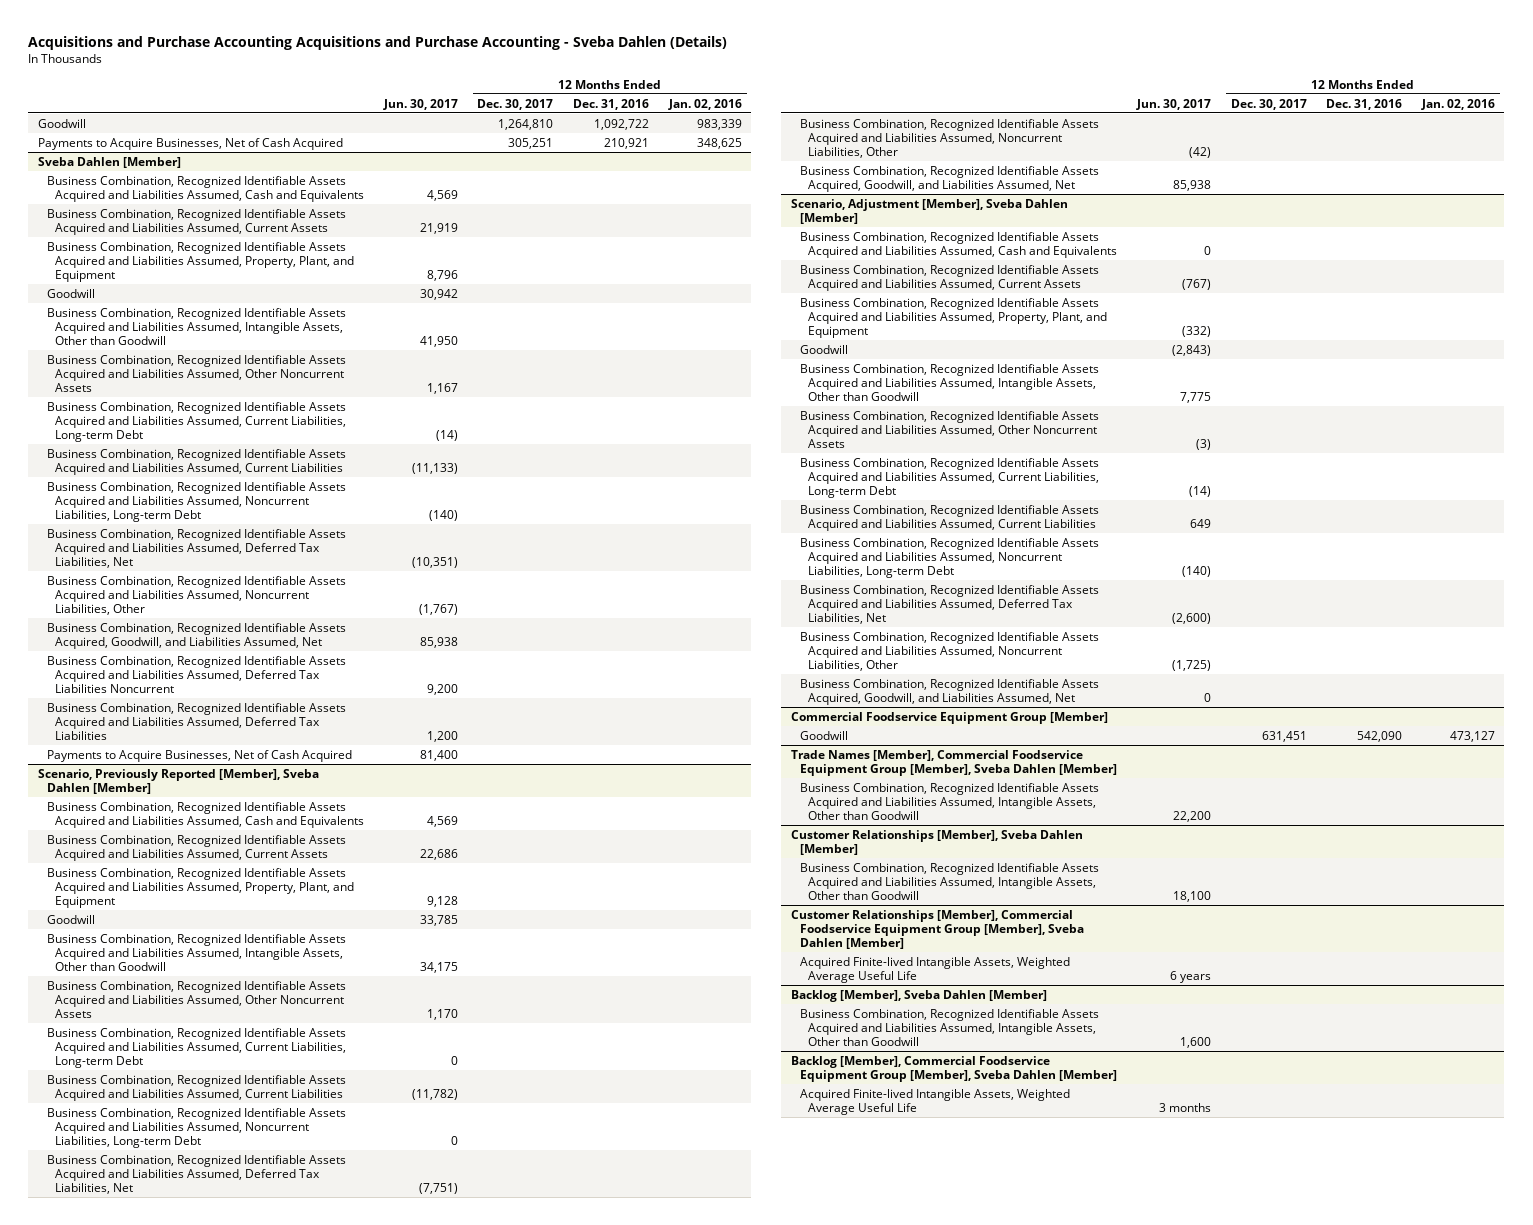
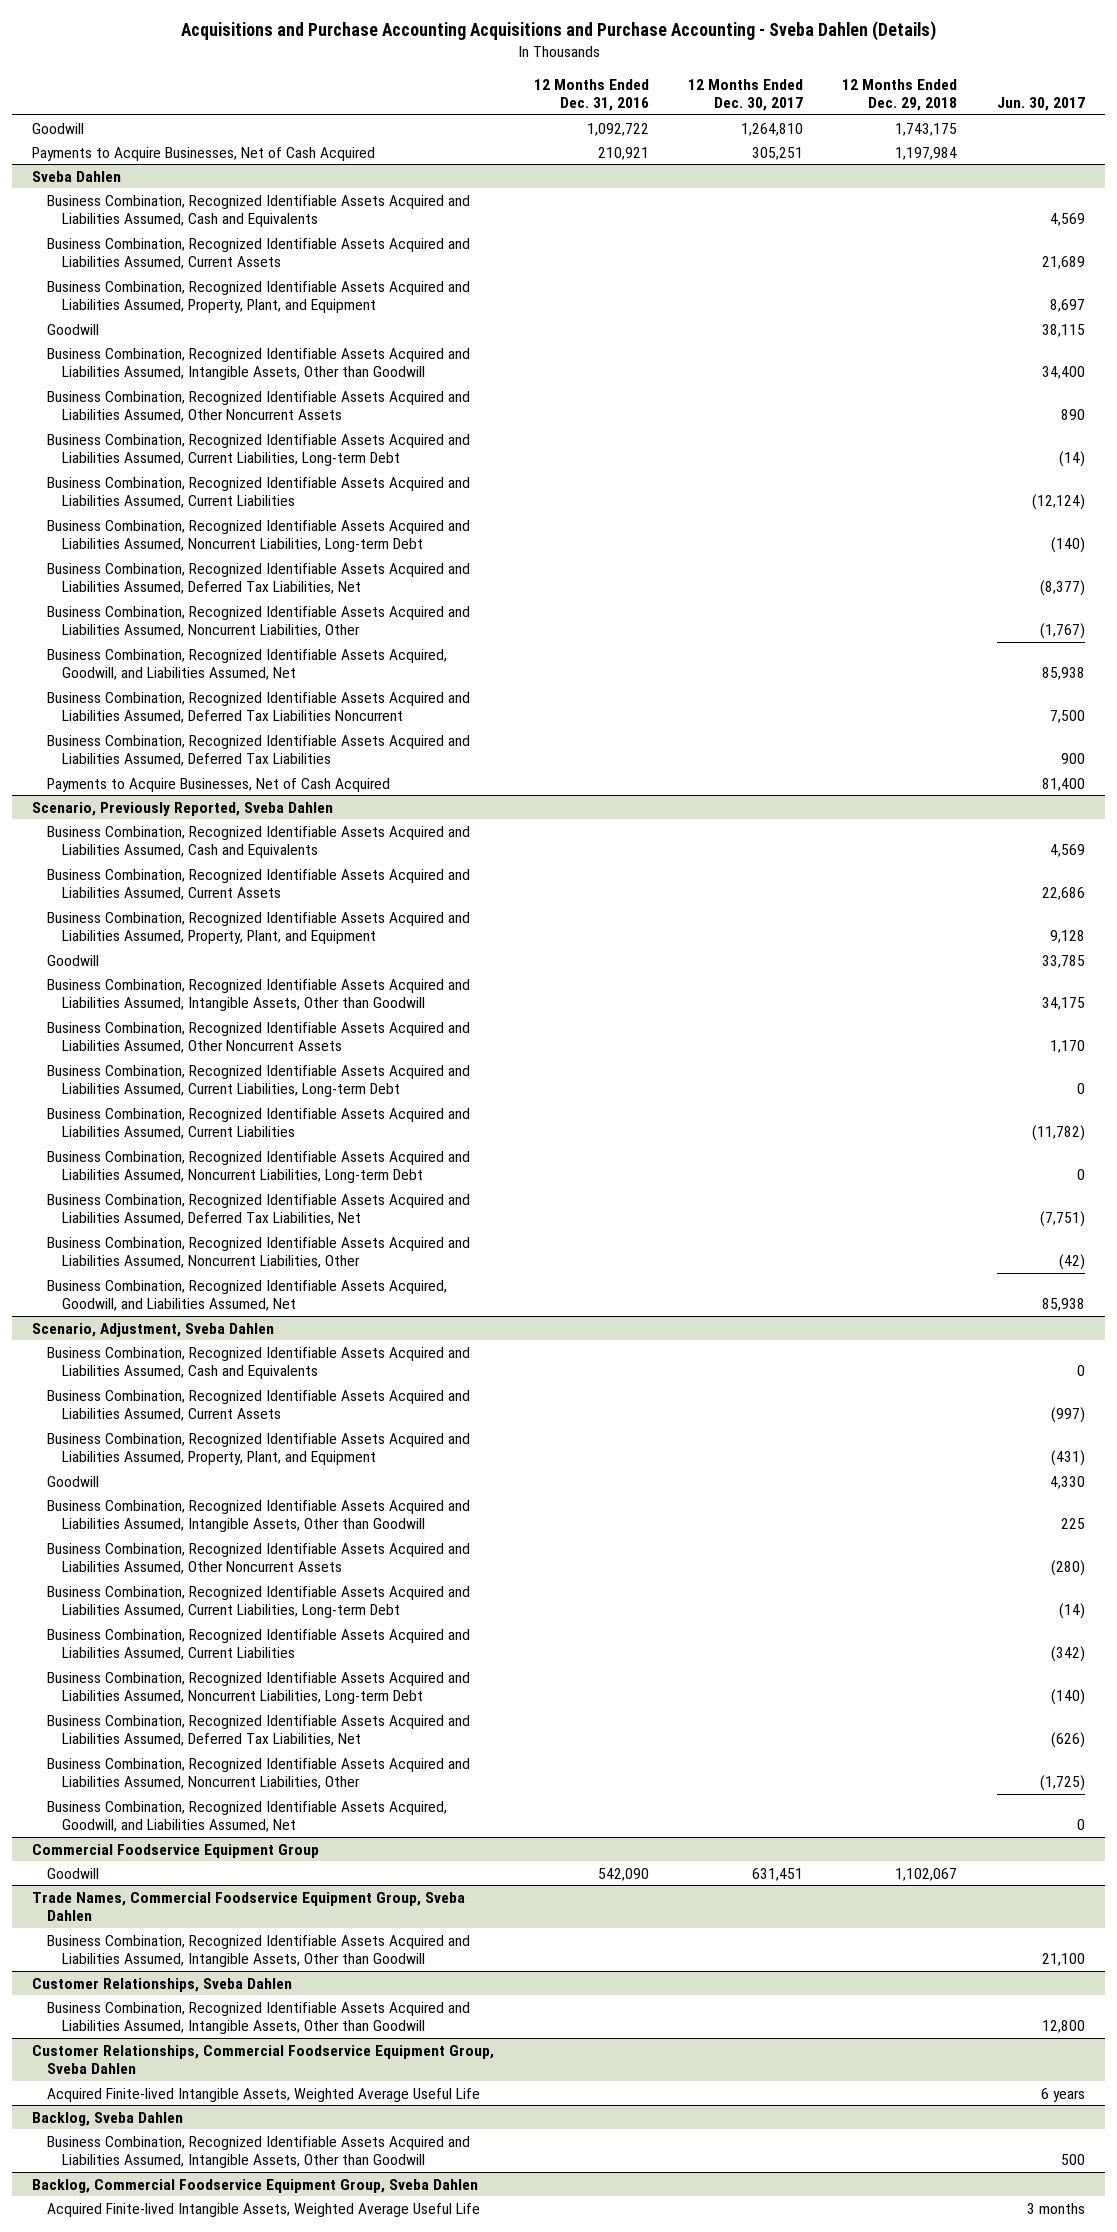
[667,98,742,110] Jan. 02, 2016 -> none
none -> [842,78,958,112] 12 Months Ended Dec. 29, 2018
[38,156,182,168] Sveba Dahlen [Member] -> [32,170,122,182] Sveba Dahlen
[419,222,458,234] 21,919 -> [1041,256,1085,270] 21,689
[426,269,458,281] 8,796 -> [1049,299,1085,313] 8,697
[419,288,458,300] 30,942 -> [1041,323,1085,337] 38,115
[419,335,458,347] 41,950 -> [1041,366,1085,380] 34,400
[426,382,458,394] 1,167 -> [1060,409,1085,421] 890
[411,462,458,474] (11,133) -> [1031,494,1085,511] (12,124)
[411,556,458,568] (10,351) -> [1039,580,1085,597] (8,377)
[426,683,458,695] 9,200 -> [1049,710,1085,724] 7,500
[426,730,458,742] 1,200 -> [1060,753,1085,765] 900
[38,768,320,794] Scenario, Previously Reported [Member], Sveba Dahlen [Member] -> [32,801,334,816] Scenario, Previously Reported, Sveba Dahlen
[791,198,1069,224] Scenario, Adjustment [Member], Sveba Dahlen [Member] -> [32,1322,275,1337] Scenario, Adjustment, Sveba Dahlen
[1181,278,1211,290] (767) -> [1050,1407,1085,1424] (997)
[1181,325,1211,337] (332) -> [1050,1450,1085,1467] (431)
[1171,344,1211,356] (2,843) -> [1049,1475,1085,1489] 4,330
[1179,391,1211,403] 7,775 -> [1060,1518,1085,1530] 225
[1195,438,1211,450] (3) -> [1050,1560,1085,1577] (280)
[1189,518,1211,528] 649 -> [1050,1646,1085,1663] (342)
[1171,612,1211,624] (2,600) -> [1050,1732,1085,1749] (626)
[791,711,1109,724] Commercial Foodservice Equipment Group [Member] -> [32,1843,320,1858] Commercial Foodservice Equipment Group
[791,749,1117,776] Trade Names [Member], Commercial Foodservice Equipment Group [Member], Sveba Dahlen [Member] -> [32,1891,466,1922] Trade Names, Commercial Foodservice Equipment Group, Sveba Dahlen
[1172,810,1211,822] 22,200 -> [1041,1953,1085,1967] 21,100
[791,829,1084,855] Customer Relationships [Member], Sveba Dahlen [Member] -> [32,1977,293,1992] Customer Relationships, Sveba Dahlen
[1172,890,1211,902] 18,100 -> [1041,2020,1085,2034] 12,800
[791,909,1084,949] Customer Relationships [Member], Commercial Foodservice Equipment Group [Member], Sveba Dahlen [Member] -> [32,2044,495,2075] Customer Relationships, Commercial Foodservice Equipment Group, Sveba Dahlen
[791,989,1048,1002] Backlog [Member], Sveba Dahlen [Member] -> [32,2111,184,2126] Backlog, Sveba Dahlen
[1179,1036,1211,1048] 1,600 -> [1060,2154,1085,2166] 500
[791,1055,1117,1082] Backlog [Member], Commercial Foodservice Equipment Group [Member], Sveba Dahlen [Member] -> [32,2178,479,2193] Backlog, Commercial Foodservice Equipment Group, Sveba Dahlen

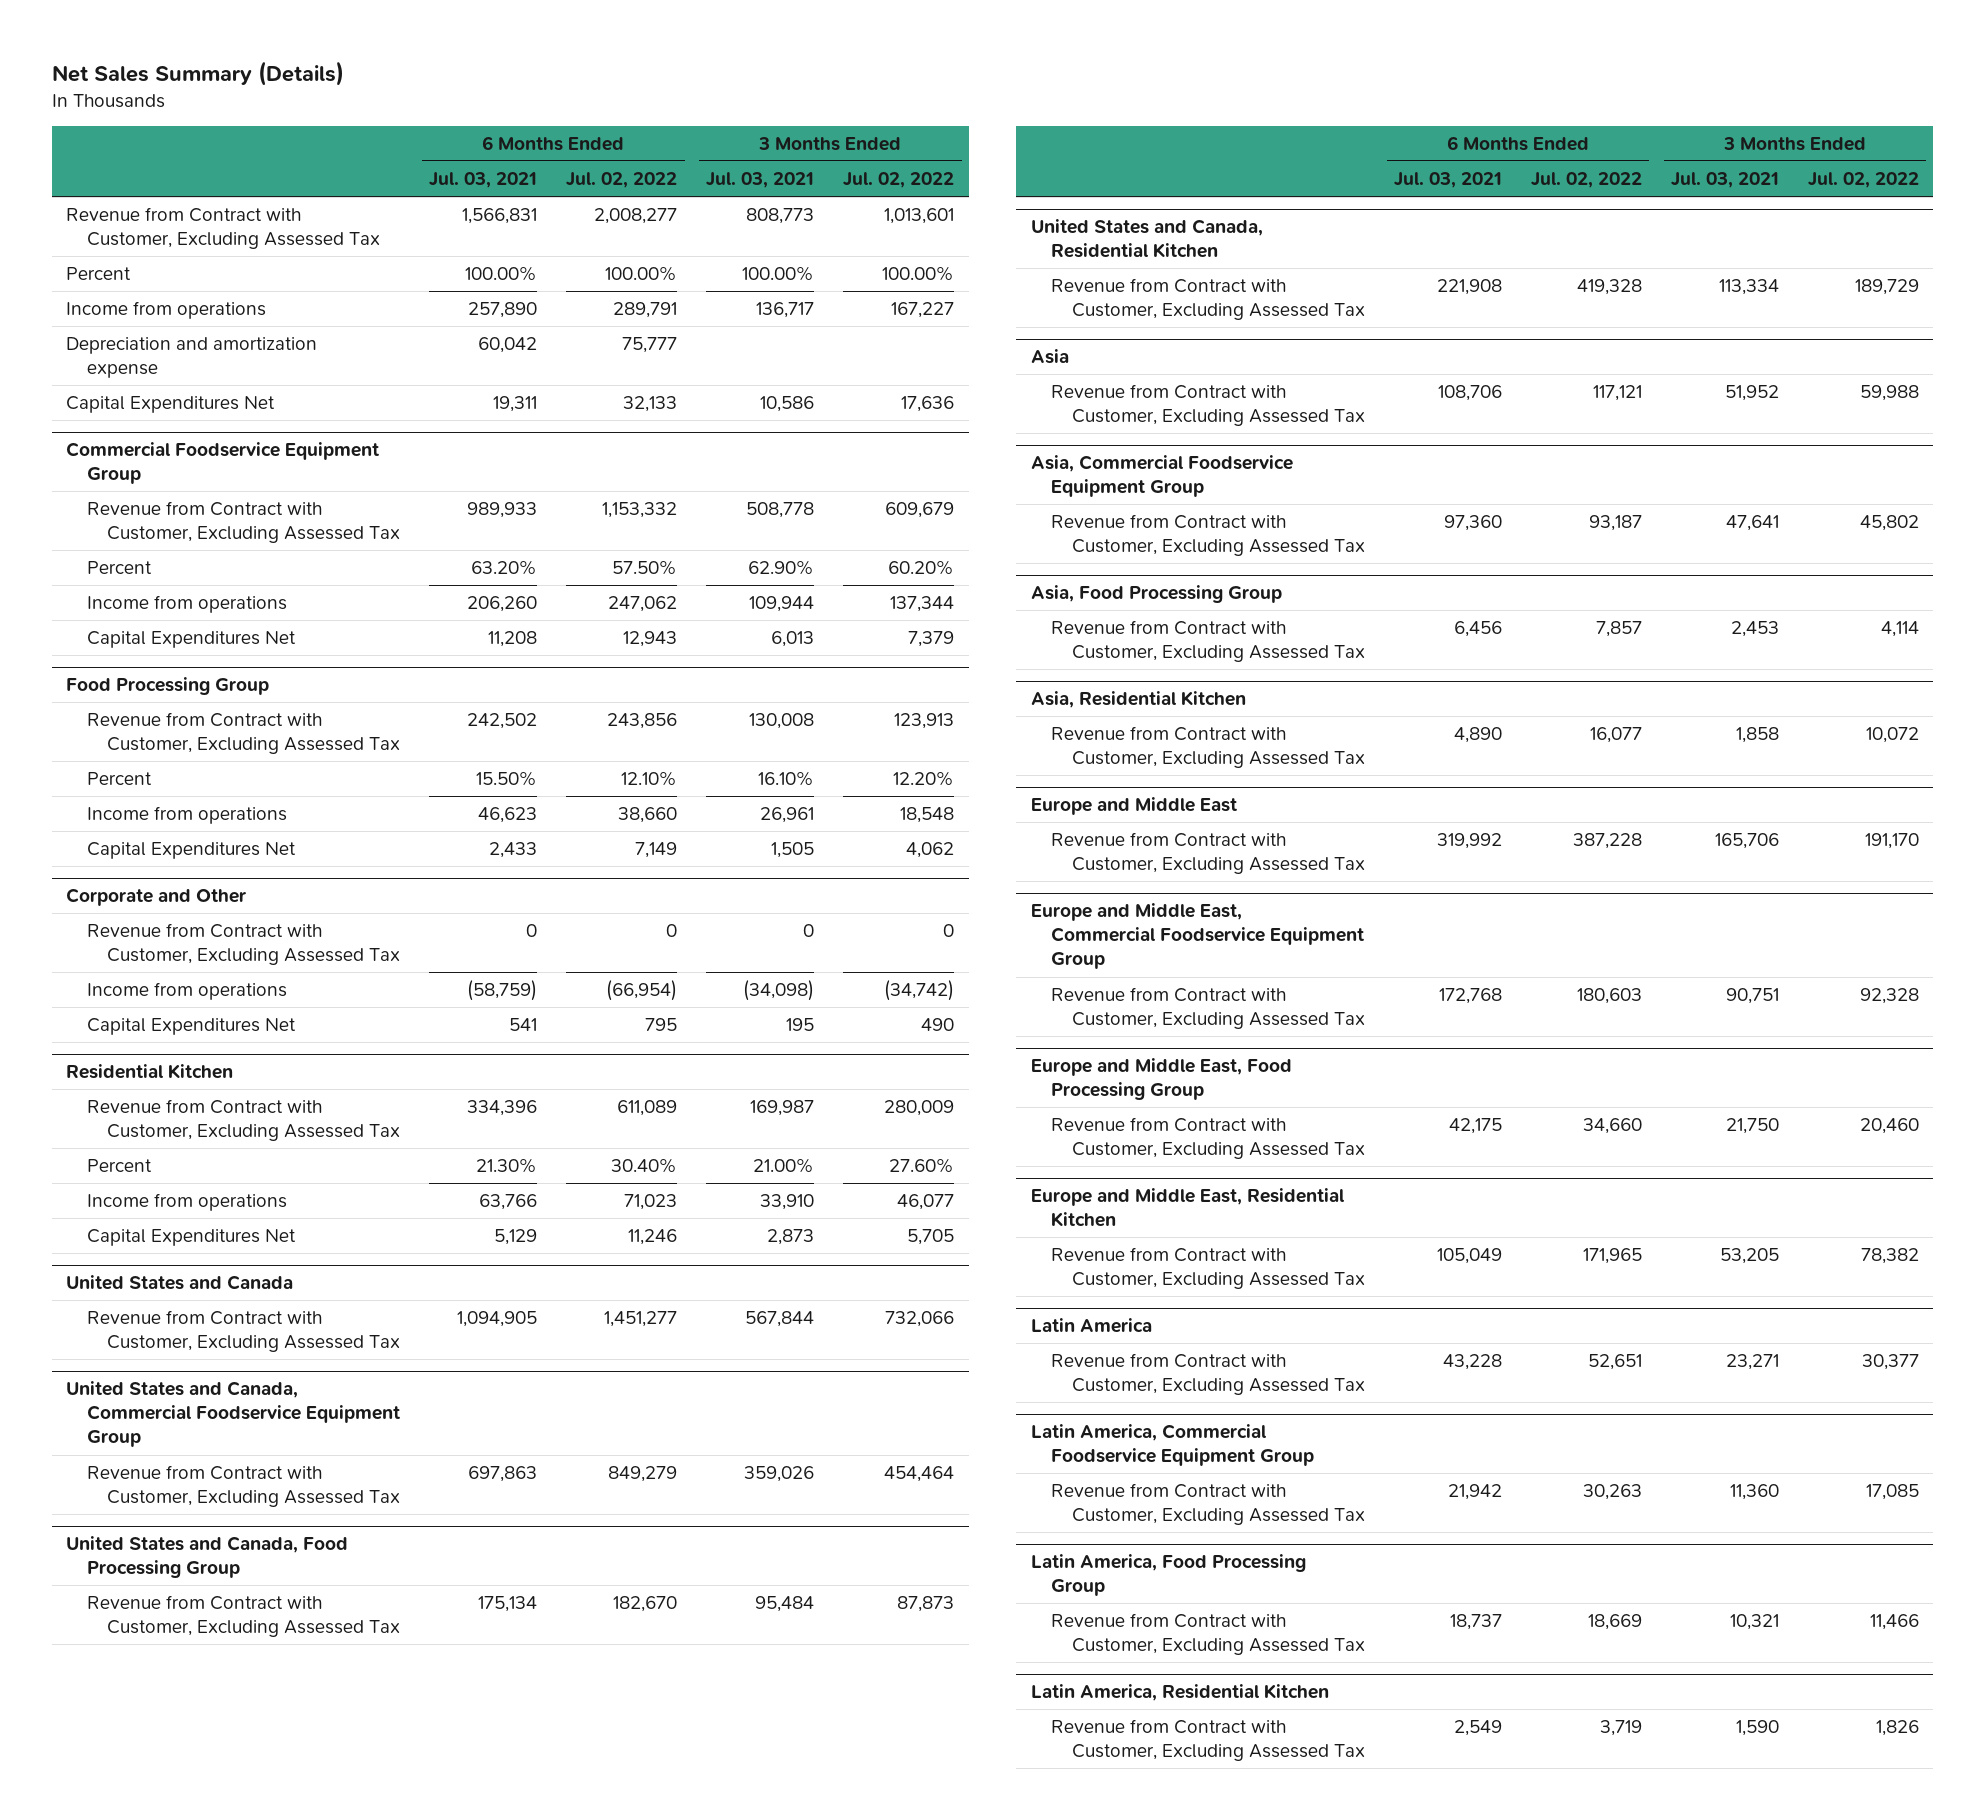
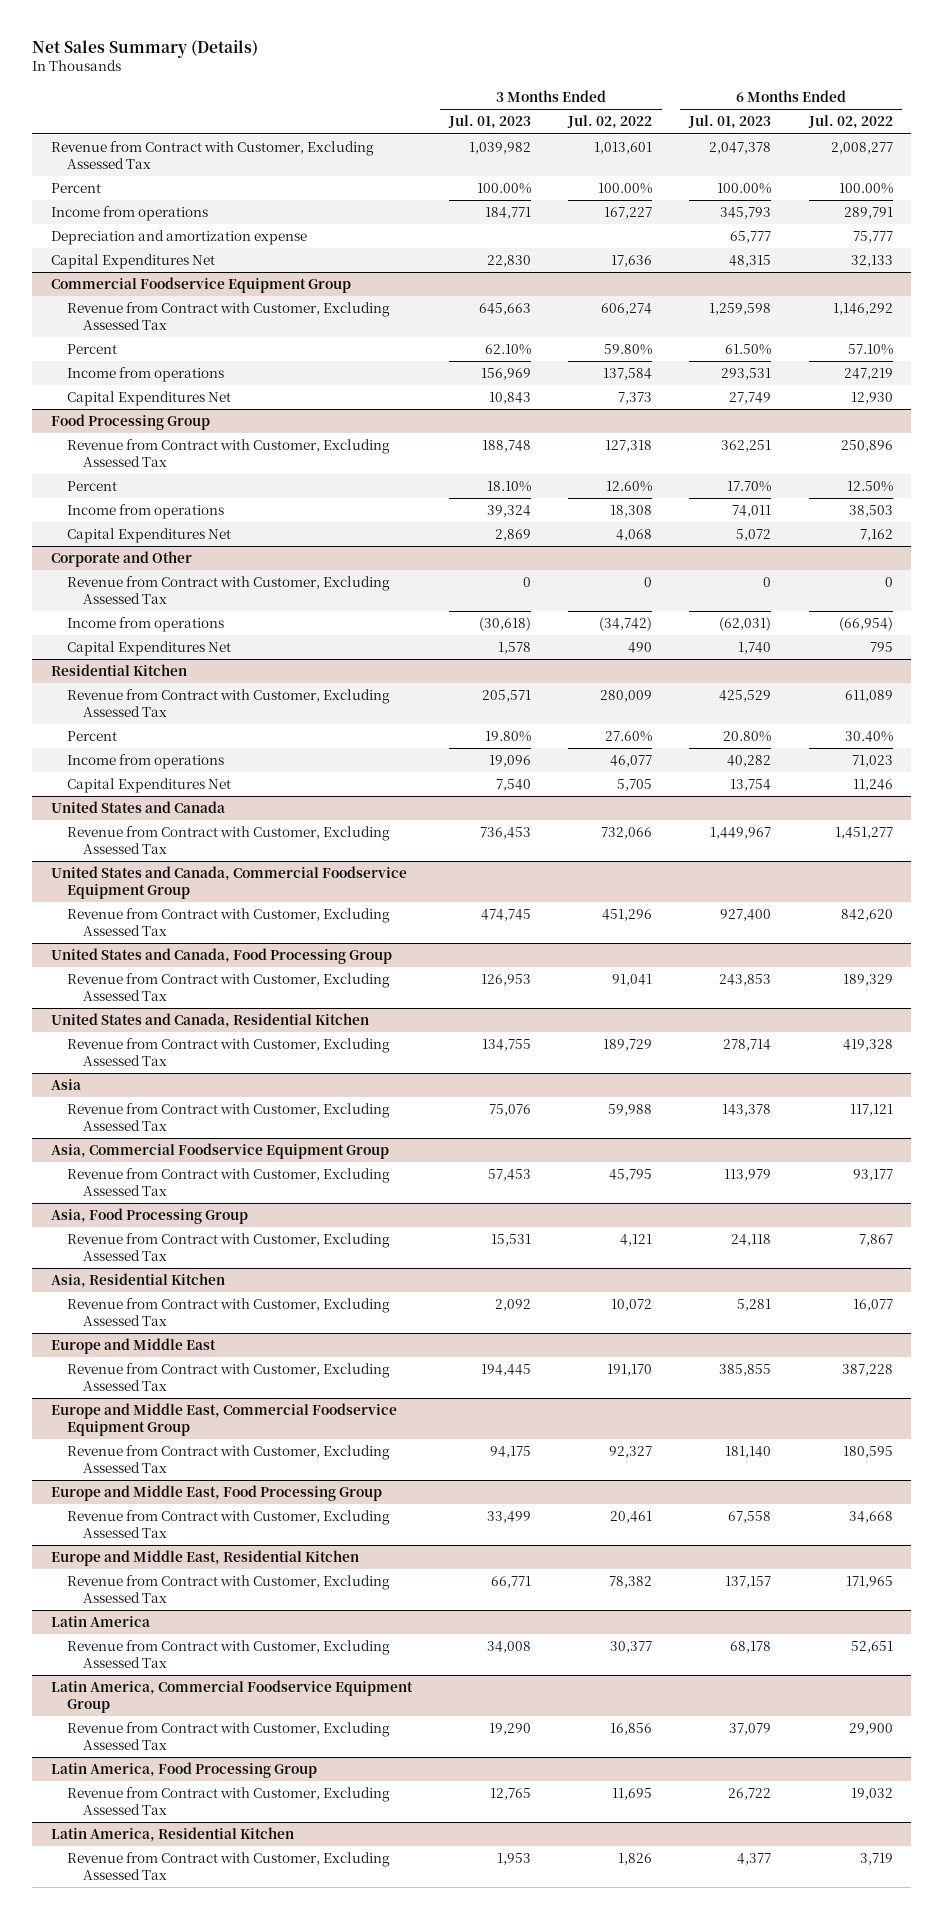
[429,171,538,188] Jul. 03, 2021 -> none
[706,171,815,188] Jul. 03, 2021 -> none
none -> [447,115,531,130] Jul. 01, 2023
none -> [688,115,772,130] Jul. 01, 2023
[602,502,678,519] 1,153,332 -> [832,303,893,316] 1,146,292
[885,502,955,519] 609,679 -> [601,303,653,316] 606,274
[612,560,678,576] 57.50% -> [847,344,893,356] 57.10%
[888,560,955,576] 60.20% -> [604,344,653,356] 59.80%
[608,596,678,613] 247,062 -> [843,368,893,381] 247,219
[890,596,955,613] 137,344 -> [603,368,653,381] 137,584
[623,631,678,648] 12,943 -> [850,392,893,405] 12,930
[908,631,955,648] 7,379 -> [618,392,653,405] 7,373
[607,713,678,730] 243,856 -> [840,440,893,453] 250,896
[894,713,955,730] 123,913 -> [605,440,653,453] 127,318
[621,771,678,787] 12.10% -> [846,481,893,493] 12.50%
[893,771,955,787] 12.20% -> [606,481,653,493] 12.60%
[618,807,678,824] 38,660 -> [848,505,893,518] 38,503
[900,807,955,824] 18,548 -> [610,505,653,518] 18,308
[635,842,678,859] 7,149 -> [859,529,893,542] 7,162
[906,842,955,859] 4,062 -> [616,529,653,542] 4,068
[608,1466,678,1483] 849,279 -> [840,909,893,922] 842,620
[884,1466,955,1483] 454,464 -> [602,909,653,922] 451,296
[613,1596,678,1613] 182,670 -> [842,974,893,987] 189,329
[897,1596,955,1613] 87,873 -> [612,974,653,987] 91,041
[1588,515,1642,532] 93,187 -> [852,1169,893,1182] 93,177
[1859,515,1919,532] 45,802 -> [609,1169,653,1182] 45,795
[1595,621,1642,638] 7,857 -> [858,1234,893,1247] 7,867
[1880,621,1919,638] 4,114 -> [620,1234,653,1247] 4,121
[1576,988,1642,1005] 180,603 -> [842,1446,893,1459] 180,595
[1859,988,1919,1005] 92,328 -> [609,1446,653,1459] 92,327
[1582,1118,1642,1135] 34,660 -> [848,1511,893,1524] 34,668
[1859,1118,1919,1135] 20,460 -> [610,1511,653,1524] 20,461
[1582,1484,1642,1501] 30,263 -> [848,1723,893,1736] 29,900
[1865,1484,1919,1501] 17,085 -> [610,1723,653,1736] 16,856
[1587,1614,1642,1631] 18,669 -> [850,1788,893,1801] 19,032
[1869,1614,1919,1631] 11,466 -> [612,1788,653,1801] 11,695

